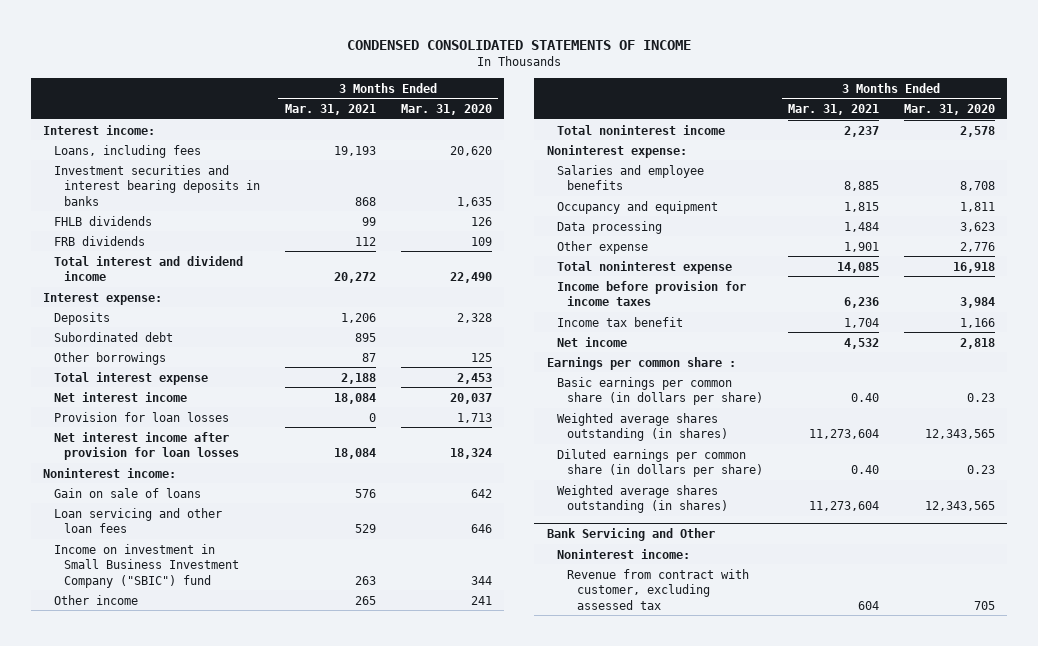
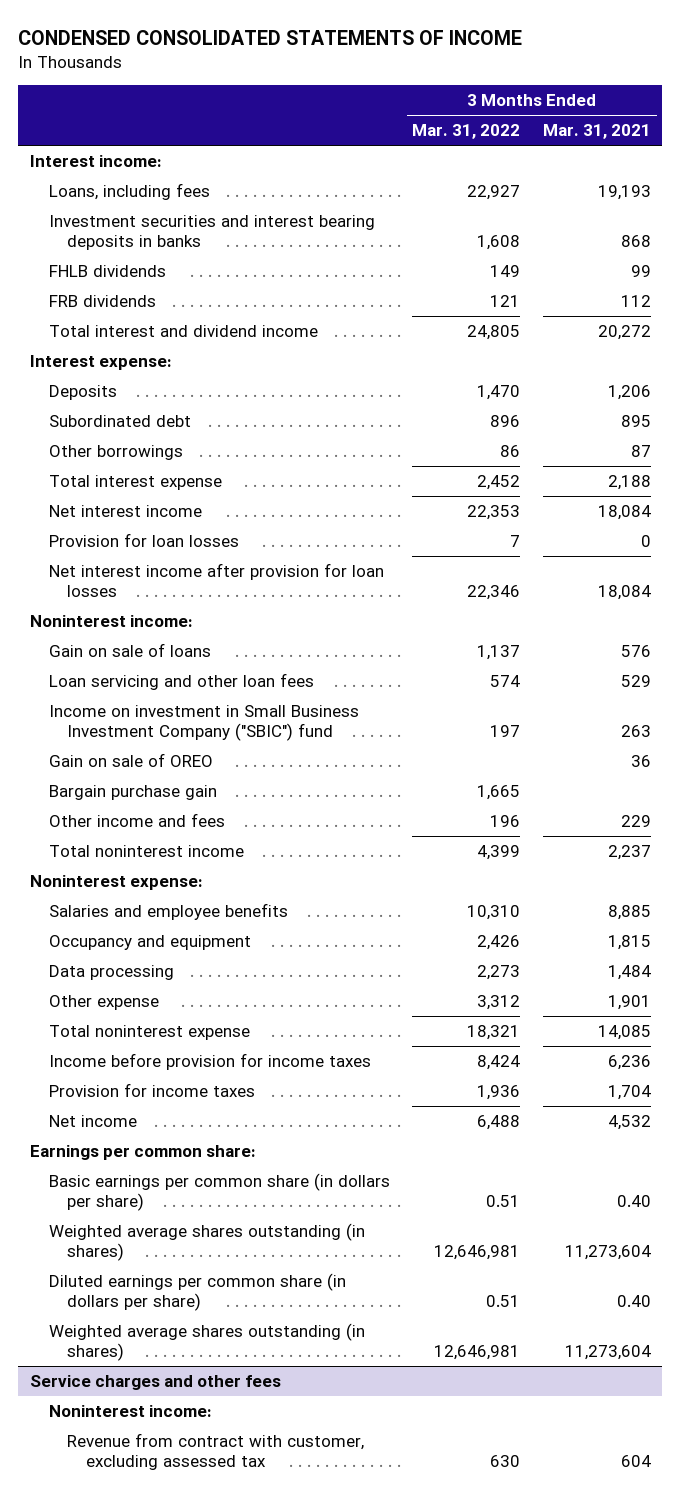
[400,103,492,115] Mar. 31, 2020 -> none
none -> [412,124,521,140] Mar. 31, 2022
none -> [48,753,213,768] Gain on sale of OREO
none -> [48,785,217,801] Bargain purchase gain
[53,594,138,605] Other income -> [48,813,225,828] Other income and fees
[354,595,376,605] 265 -> [620,815,651,828] 229
[556,316,683,327] Income tax benefit -> [48,1083,255,1098] Provision for income taxes
[546,356,736,370] Earnings per common share : -> [29,1145,256,1161] Earnings per common share:
[546,528,715,542] Bank Servicing and Other -> [29,1375,281,1391] Service charges and other fees

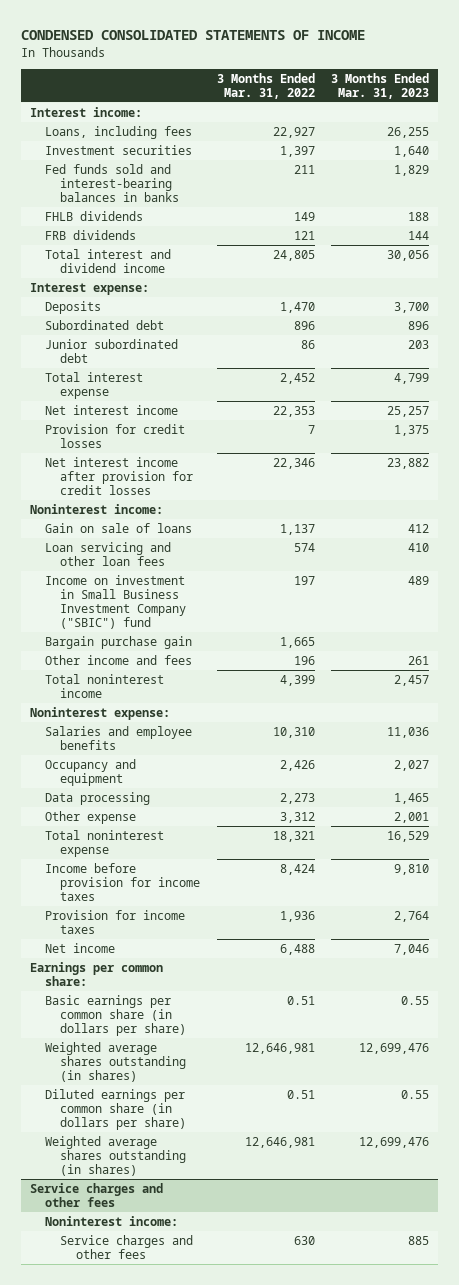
[542,124,651,140] Mar. 31, 2021 -> none
none -> [331,72,430,99] 3 Months Ended Mar. 31, 2023
none -> [45,144,193,155] Investment securities
[48,215,375,251] Investment securities and interest bearing deposits in banks -> [45,163,180,202] Fed funds sold and interest-bearing balances in banks
[477,235,521,251] 1,608 -> [293,164,315,174] 211
[48,445,183,461] Other borrowings -> [45,338,179,363] Junior subordinated debt
[48,533,239,548] Provision for loan losses -> [45,423,186,448] Provision for credit losses
[48,563,384,598] Net interest income after provision for loan losses -> [45,456,194,495] Net interest income after provision for credit losses
[48,753,213,768] Gain on sale of OREO -> none
[67,1433,365,1471] Revenue from contract with customer, excluding assessed tax -> [60,1234,194,1259] Service charges and other fees

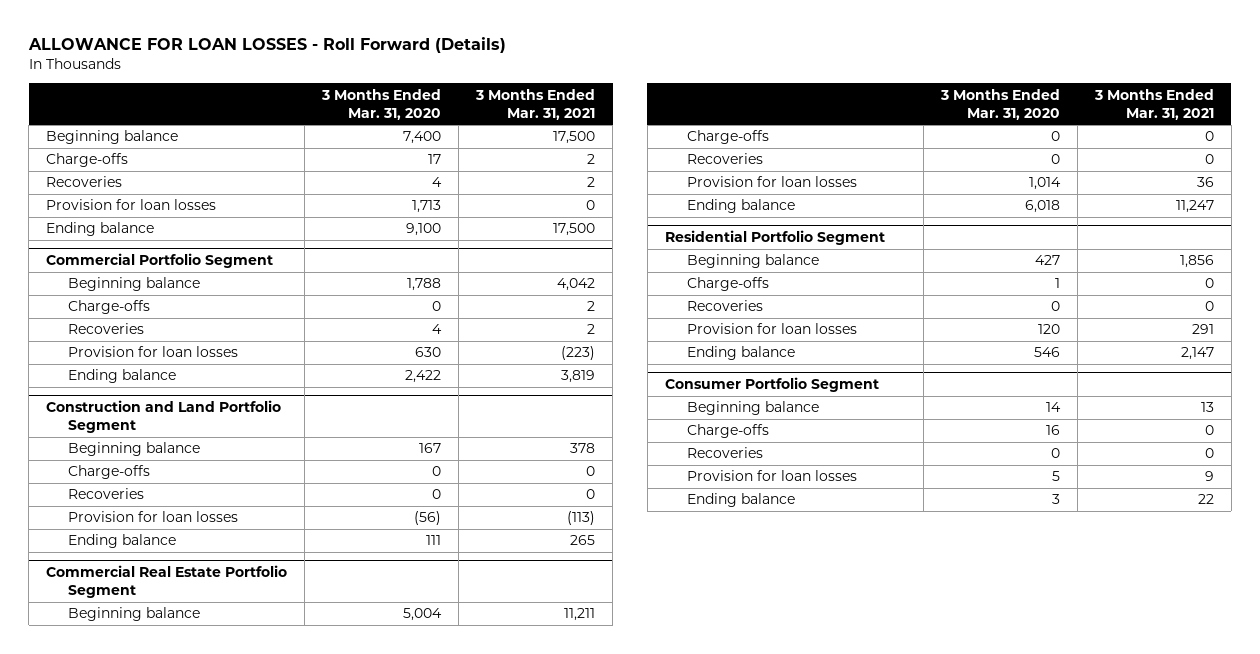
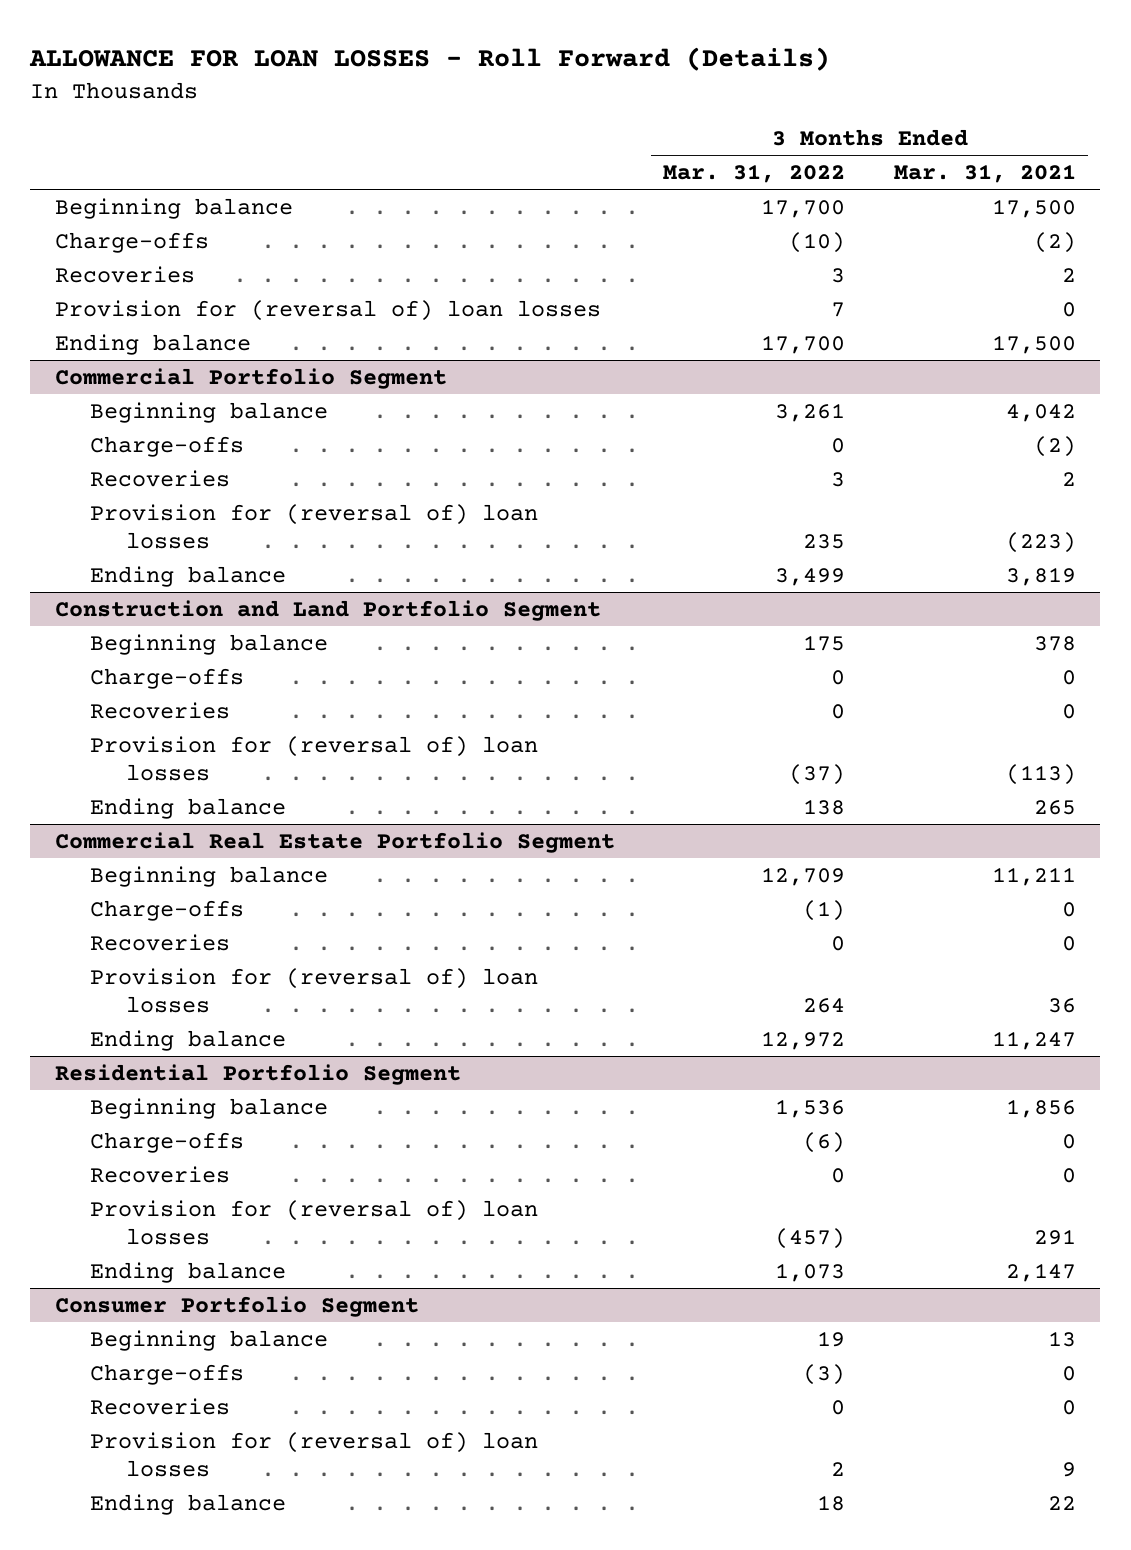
[321,88,442,120] 3 Months Ended Mar. 31, 2020 -> none
none -> [663,163,846,183] Mar. 31, 2022
[587,154,596,165] 2 -> [1034,231,1077,253] (2)
[46,199,217,211] Provision for loan losses -> [54,299,601,321] Provision for (reversal of) loan losses
[587,301,596,312] 2 -> [1034,435,1077,457] (2)
[68,346,239,358] Provision for loan losses -> [90,503,539,549] Provision for (reversal of) loan losses
[68,511,239,523] Provision for loan losses -> [90,735,539,781] Provision for (reversal of) loan losses
[686,176,857,188] Provision for loan losses -> [90,967,539,1013] Provision for (reversal of) loan losses
[686,323,857,335] Provision for loan losses -> [90,1199,539,1245] Provision for (reversal of) loan losses
[686,470,857,482] Provision for loan losses -> [90,1431,539,1477] Provision for (reversal of) loan losses

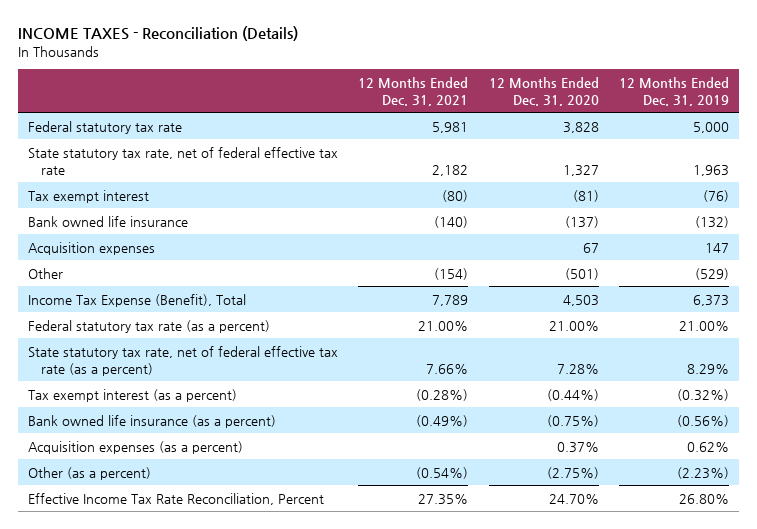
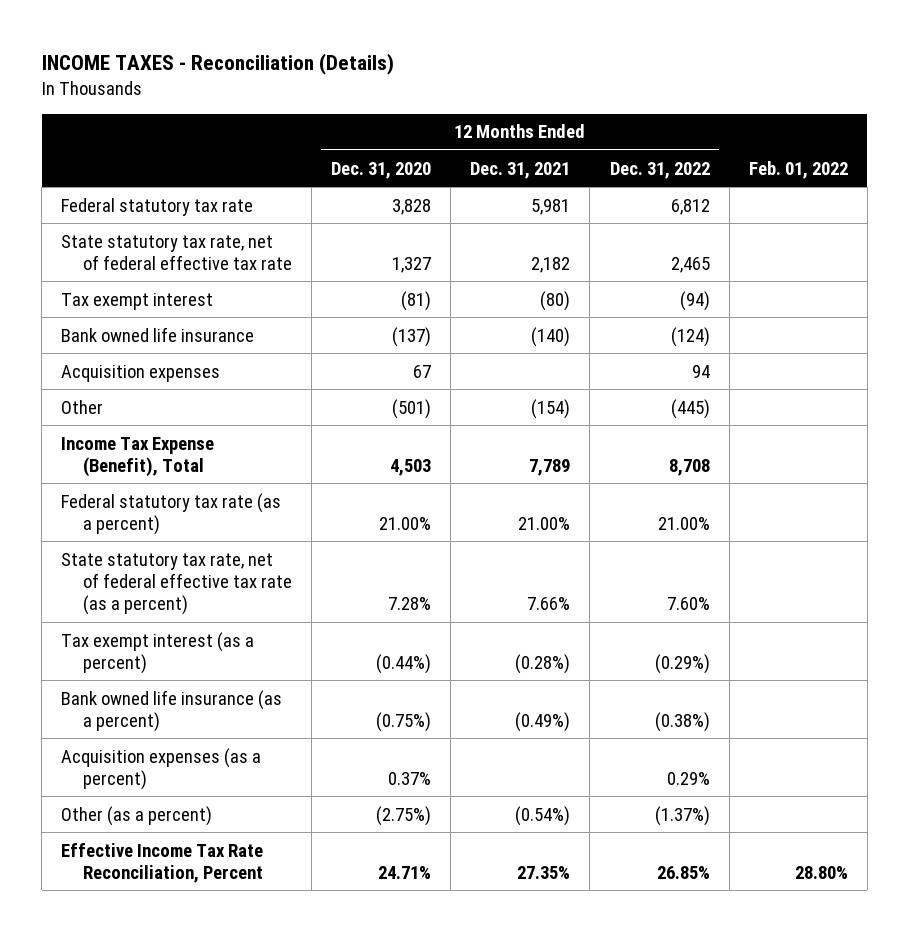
[618,76,729,106] 12 Months Ended Dec. 31, 2019 -> none
none -> [609,161,710,179] Dec. 31, 2022
none -> [748,160,848,179] Feb. 01, 2022
[548,493,599,504] 24.70% -> [378,865,432,879] 24.71%

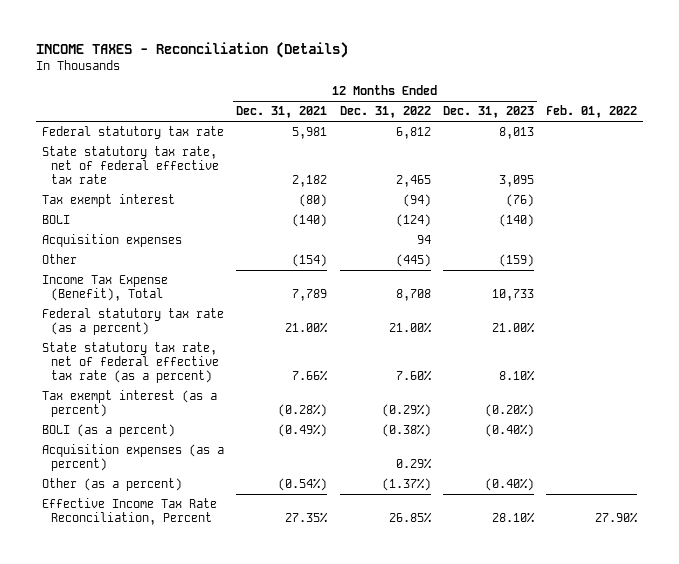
[331,161,432,179] Dec. 31, 2020 -> none
none -> [442,106,534,119] Dec. 31, 2023
[61,326,255,342] Bank owned life insurance -> [42,215,71,225] BOLI
[61,689,283,732] Bank owned life insurance (as a percent) -> [42,424,176,438] BOLI (as a percent)
[794,865,848,879] 28.80% -> [594,511,638,523] 27.90%

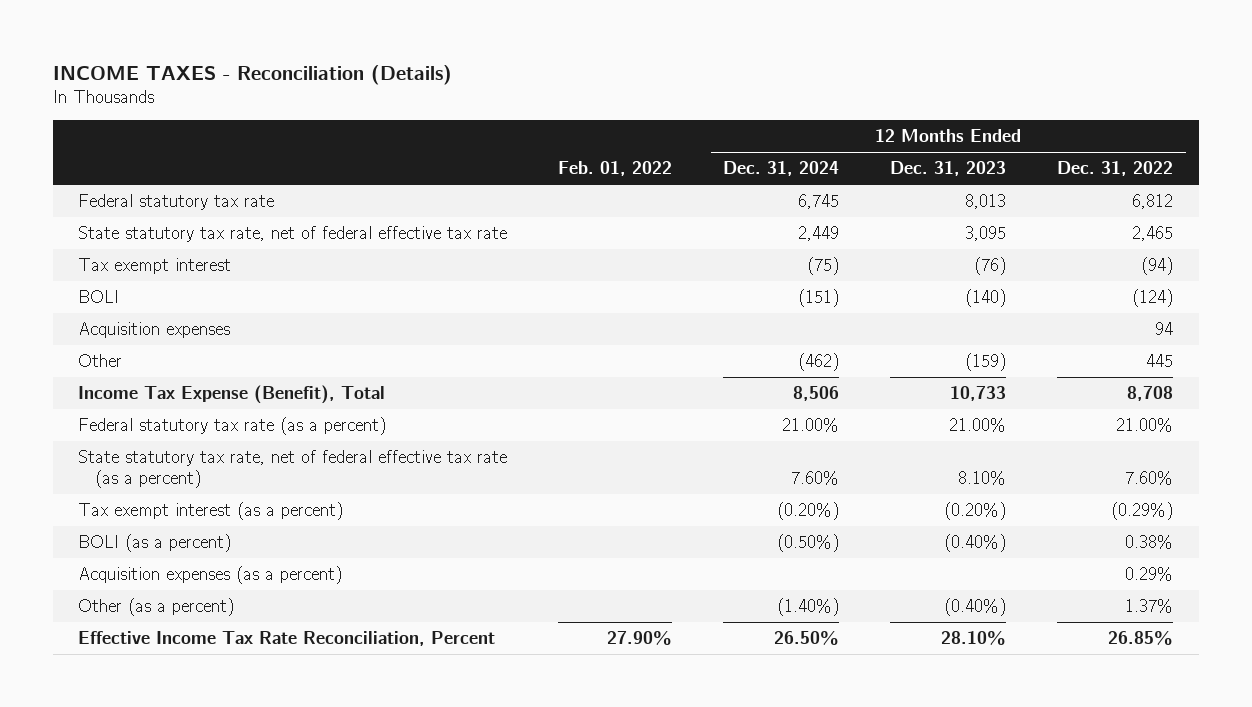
[236,106,328,119] Dec. 31, 2021 -> none
none -> [723,161,840,177] Dec. 31, 2024
[395,254,431,268] (445) -> [1146,353,1174,367] 445
[381,424,431,438] (0.38%) -> [1125,534,1174,549] 0.38%
[381,478,431,492] (1.37%) -> [1125,598,1174,613] 1.37%

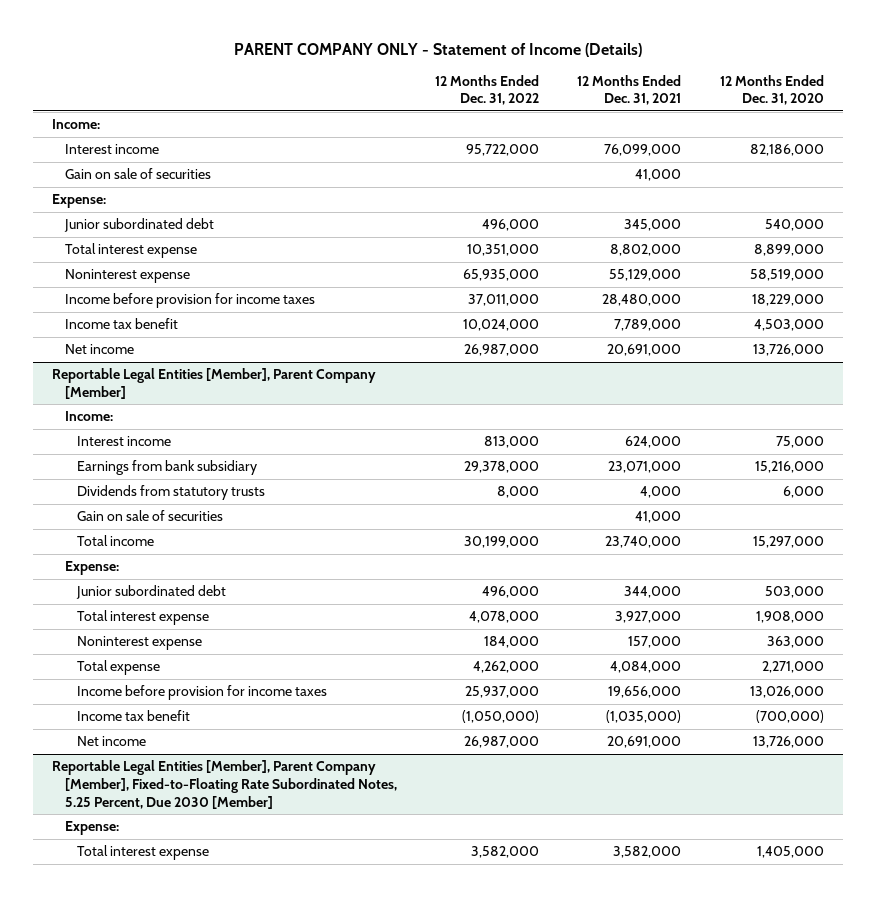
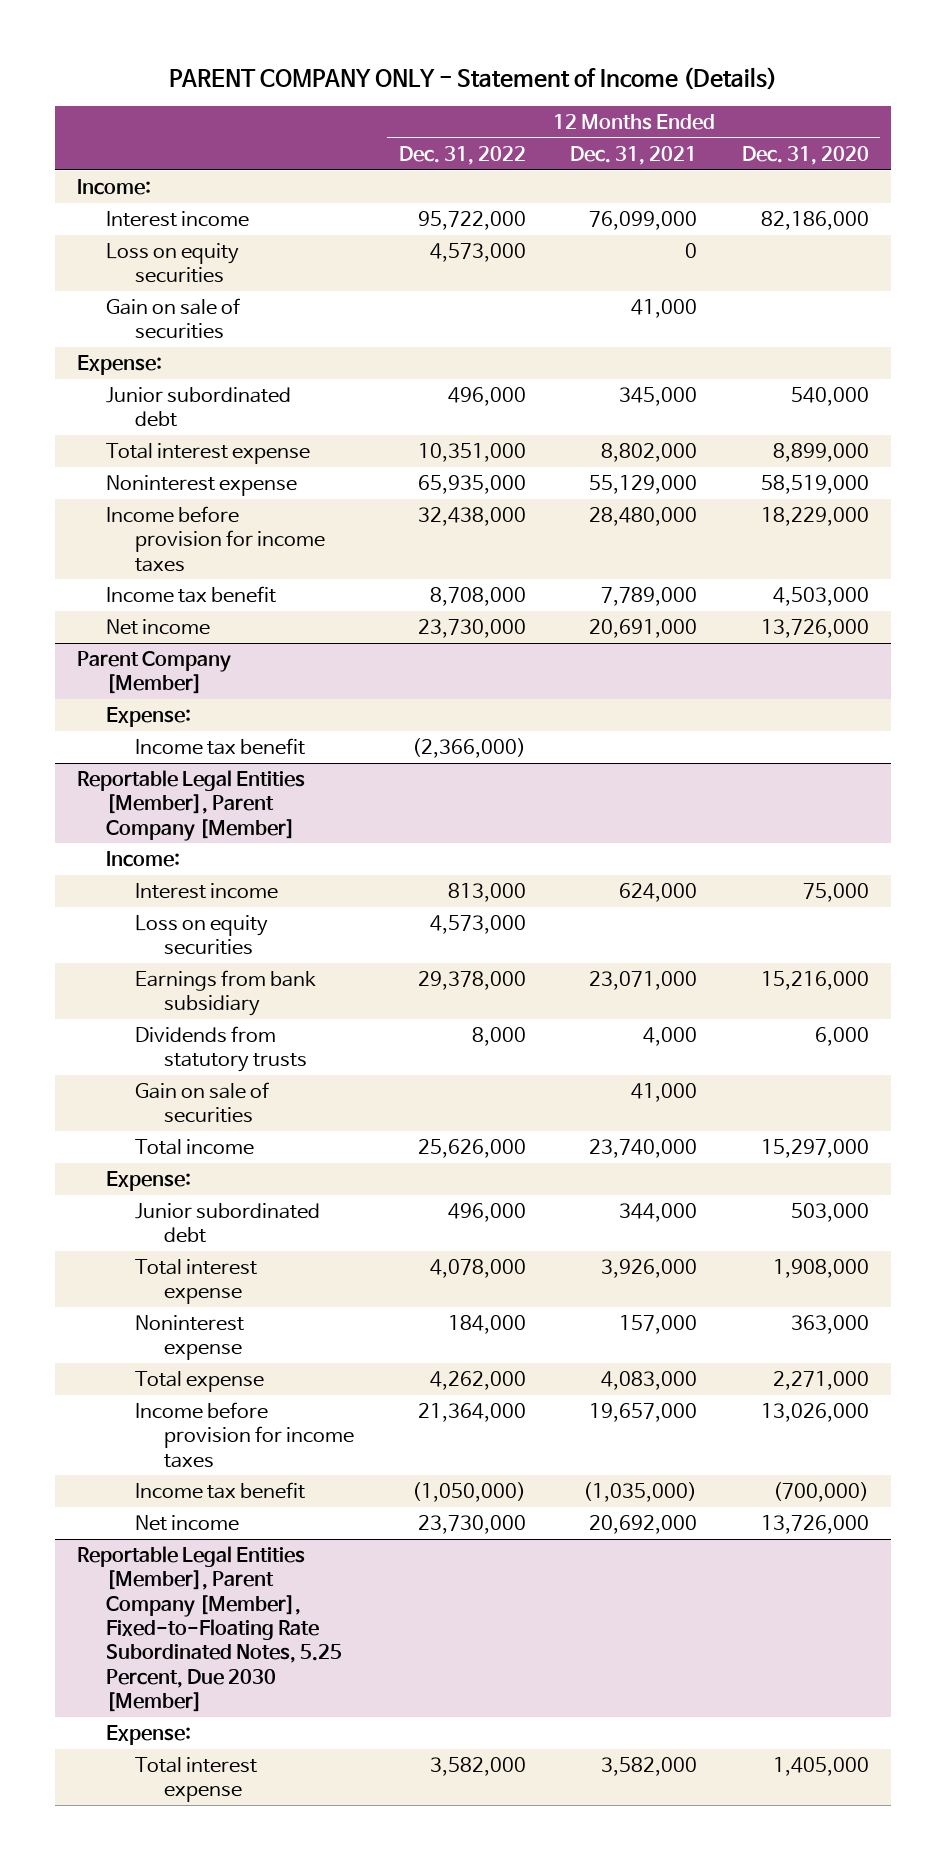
none -> [105,243,239,284] Loss on equity securities
[468,294,540,307] 37,011,000 -> [417,507,526,527] 32,438,000
[463,319,540,332] 10,024,000 -> [429,587,526,607] 8,708,000
[464,344,540,357] 26,987,000 -> [417,619,526,639] 23,730,000
none -> [76,651,231,695] Parent Company [Member]
none -> [105,707,191,728] Expense:
none -> [134,738,305,756] Income tax benefit
none -> [134,915,268,956] Loss on equity securities
[464,536,540,549] 30,199,000 -> [417,1139,526,1159] 25,626,000
[615,611,682,624] 3,927,000 -> [601,1259,698,1279] 3,926,000
[610,661,682,674] 4,084,000 -> [601,1371,698,1391] 4,083,000
[465,686,540,699] 25,937,000 -> [417,1403,526,1423] 21,364,000
[608,686,682,699] 19,656,000 -> [589,1403,698,1423] 19,657,000
[464,736,540,749] 26,987,000 -> [417,1515,526,1535] 23,730,000
[607,736,682,749] 20,691,000 -> [589,1515,698,1535] 20,692,000

